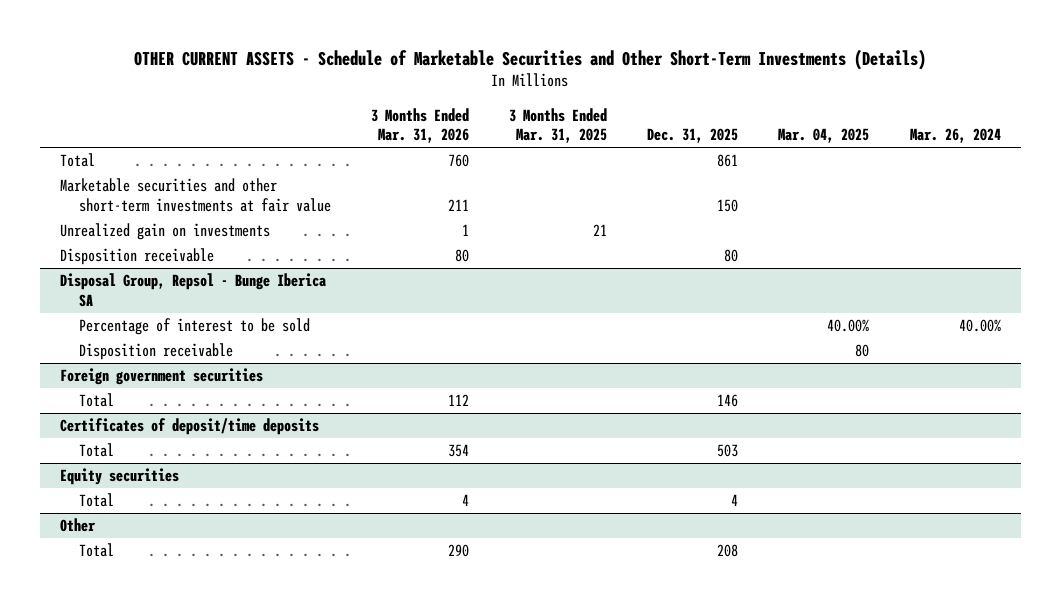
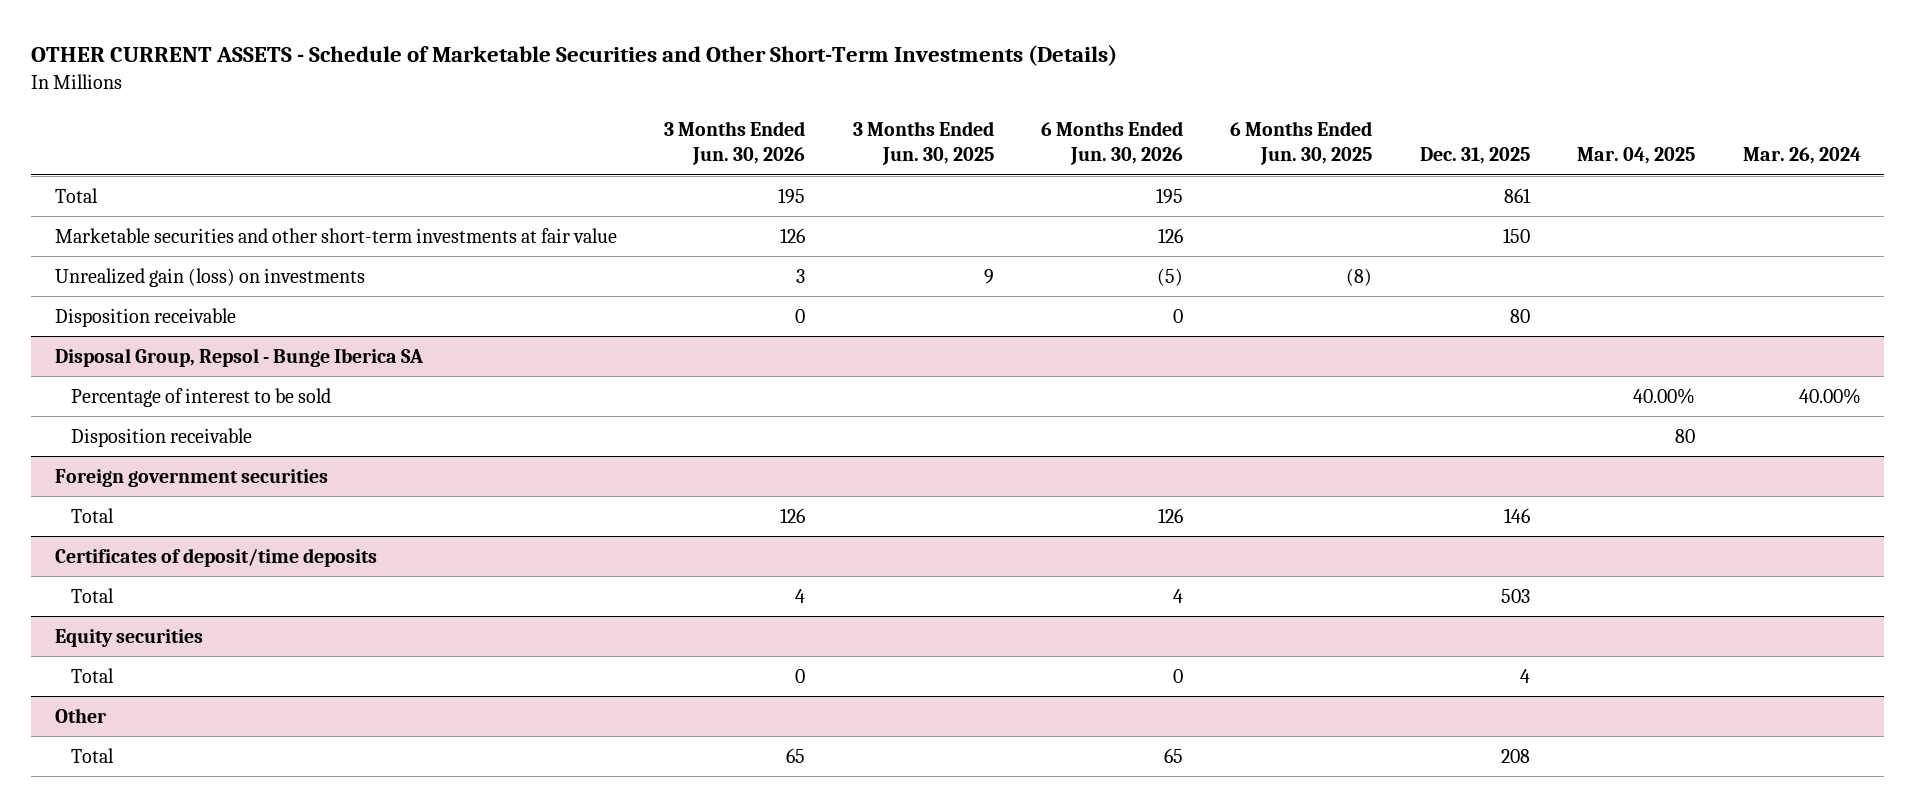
[370,107,469,144] 3 Months Ended Mar. 31, 2026 -> none
[509,107,608,144] 3 Months Ended Mar. 31, 2025 -> none
none -> [664,120,806,166] 3 Months Ended Jun. 30, 2026
none -> [852,120,994,166] 3 Months Ended Jun. 30, 2025
none -> [1041,120,1184,166] 6 Months Ended Jun. 30, 2026
none -> [1230,120,1373,166] 6 Months Ended Jun. 30, 2025
[60,223,271,241] Unrealized gain on investments -> [54,267,365,287] Unrealized gain (loss) on investments

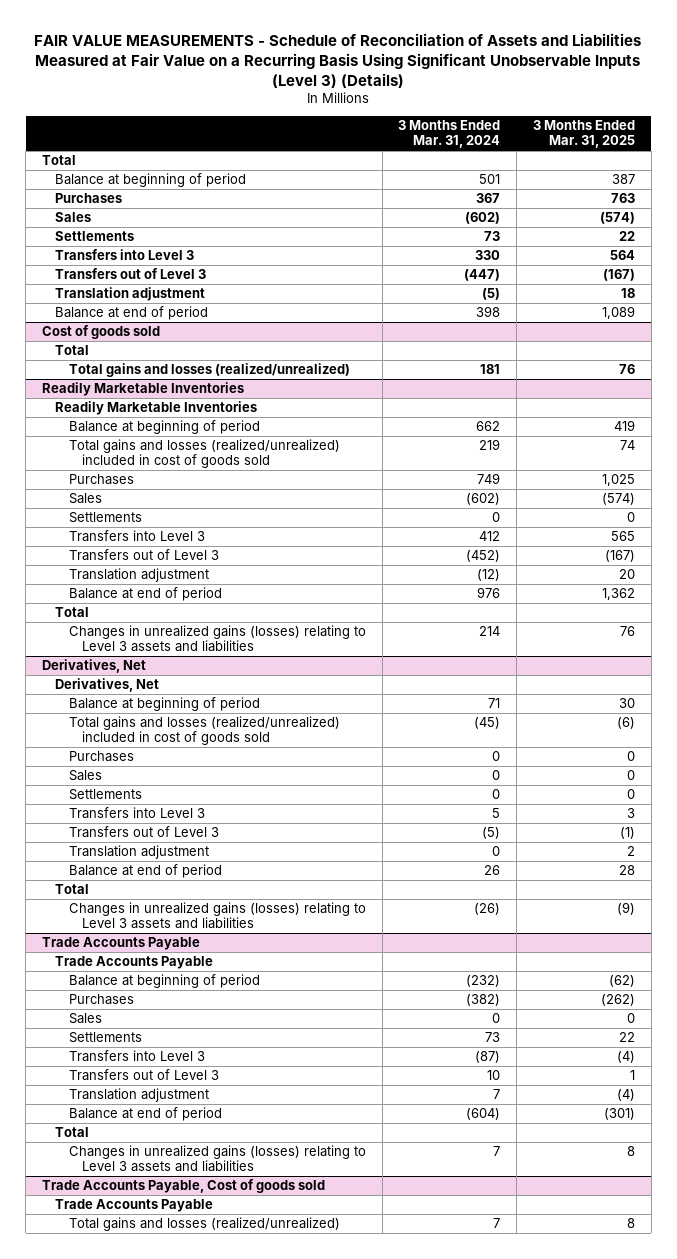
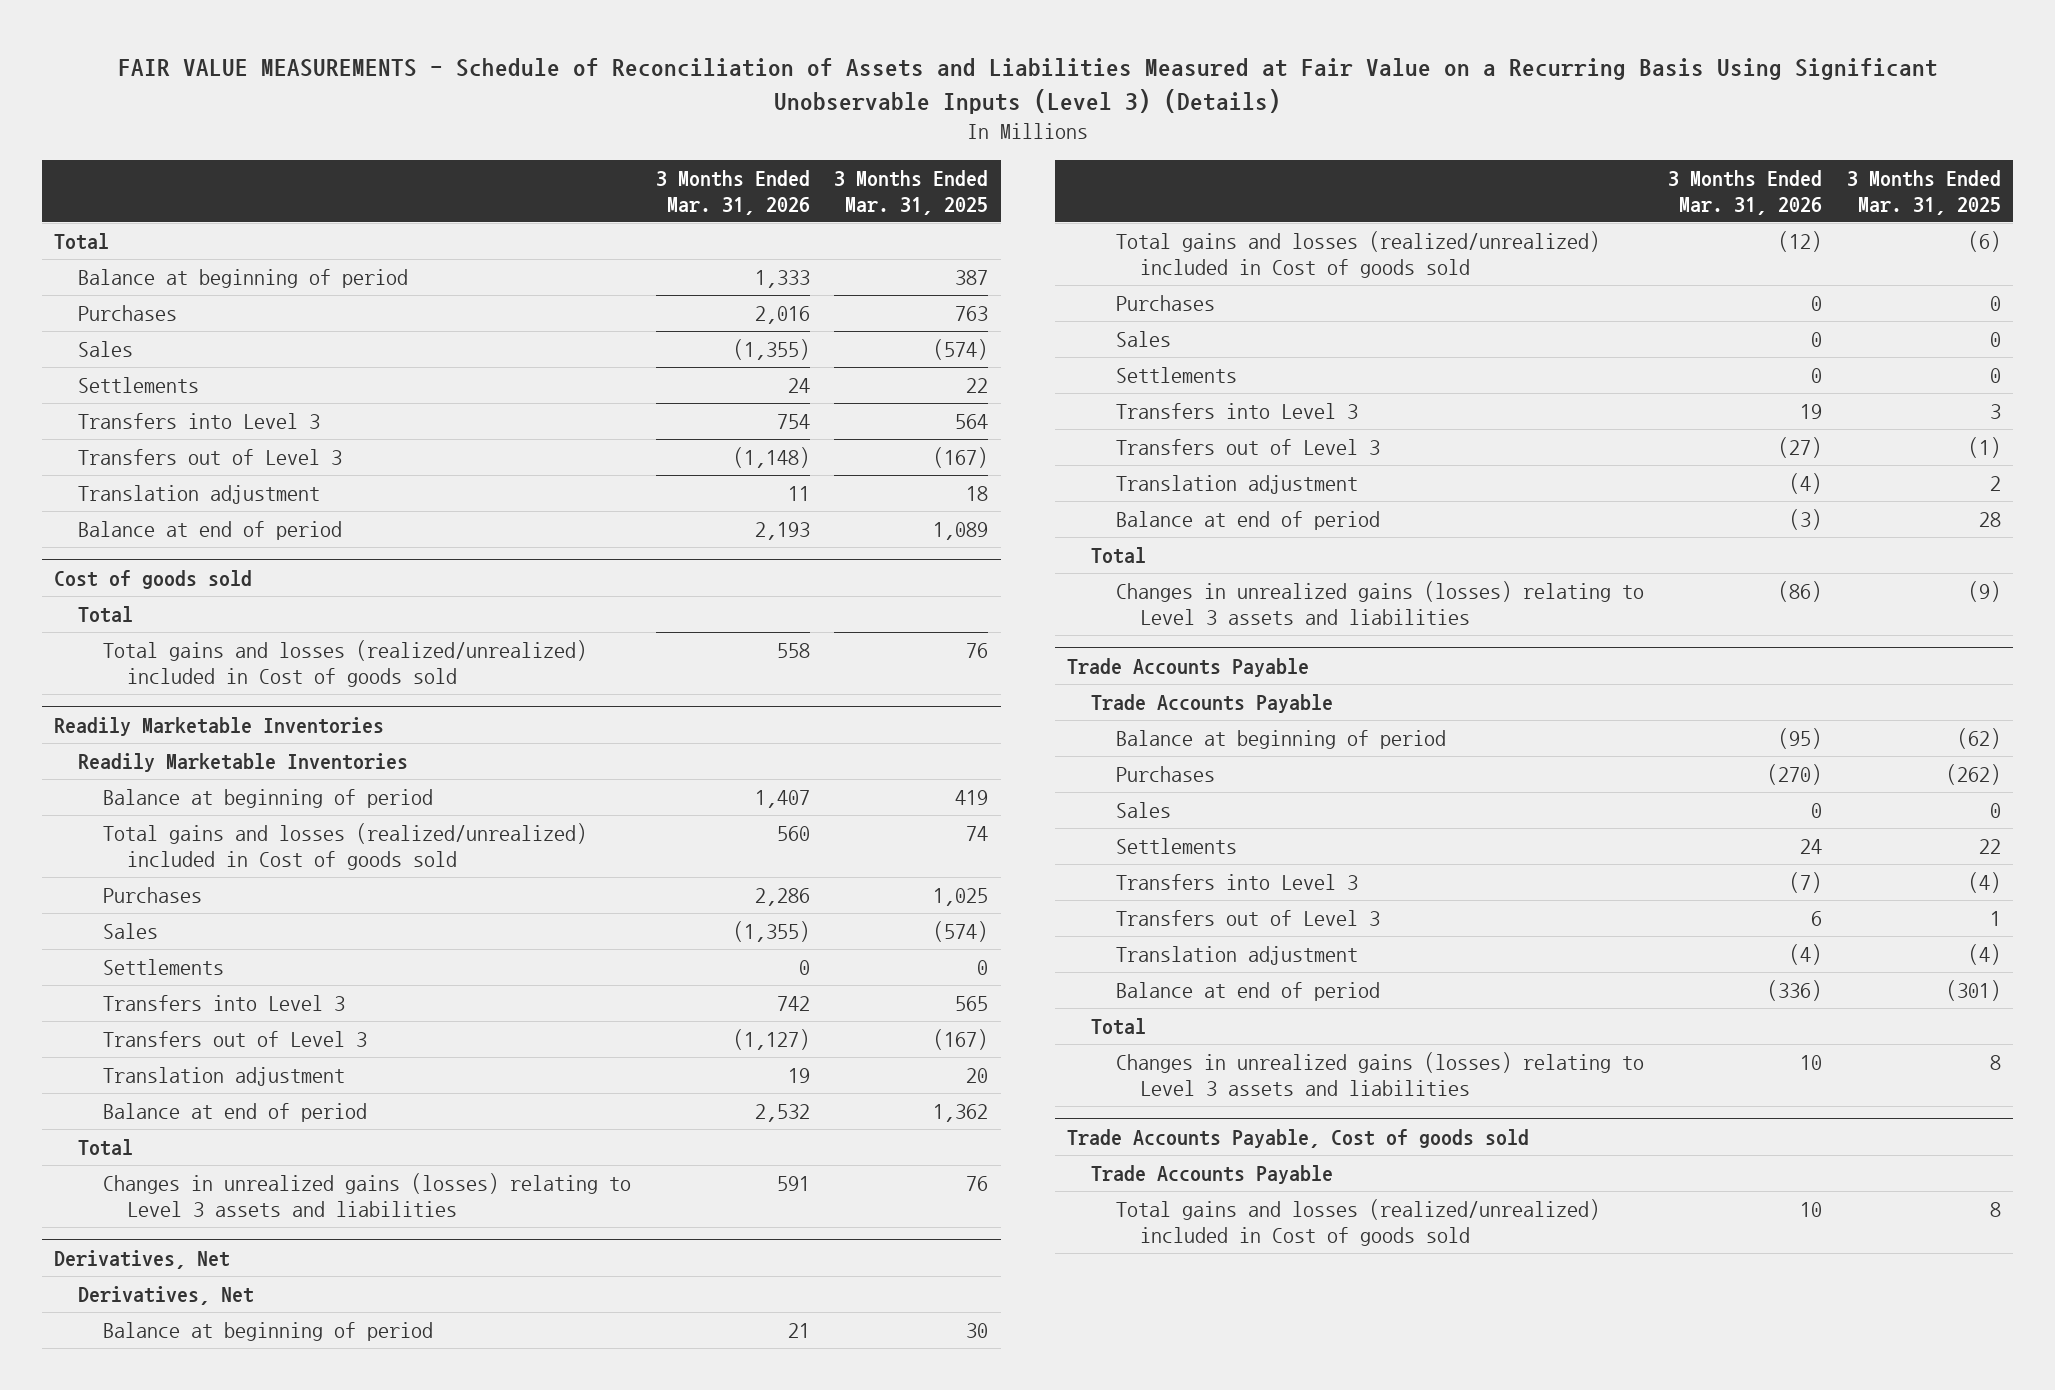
[398,120,501,149] 3 Months Ended Mar. 31, 2024 -> none
none -> [655,169,810,215] 3 Months Ended Mar. 31, 2026
[68,363,350,378] Total gains and losses (realized/unrealized) -> [102,639,587,687] Total gains and losses (realized/unrealized) included in Cost of goods sold
[68,439,340,469] Total gains and losses (realized/unrealized) included in cost of goods sold -> [102,822,587,870] Total gains and losses (realized/unrealized) included in Cost of goods sold
[68,716,340,746] Total gains and losses (realized/unrealized) included in cost of goods sold -> [1115,230,1600,278] Total gains and losses (realized/unrealized) included in Cost of goods sold
[68,1217,340,1232] Total gains and losses (realized/unrealized) -> [1115,1198,1600,1246] Total gains and losses (realized/unrealized) included in Cost of goods sold

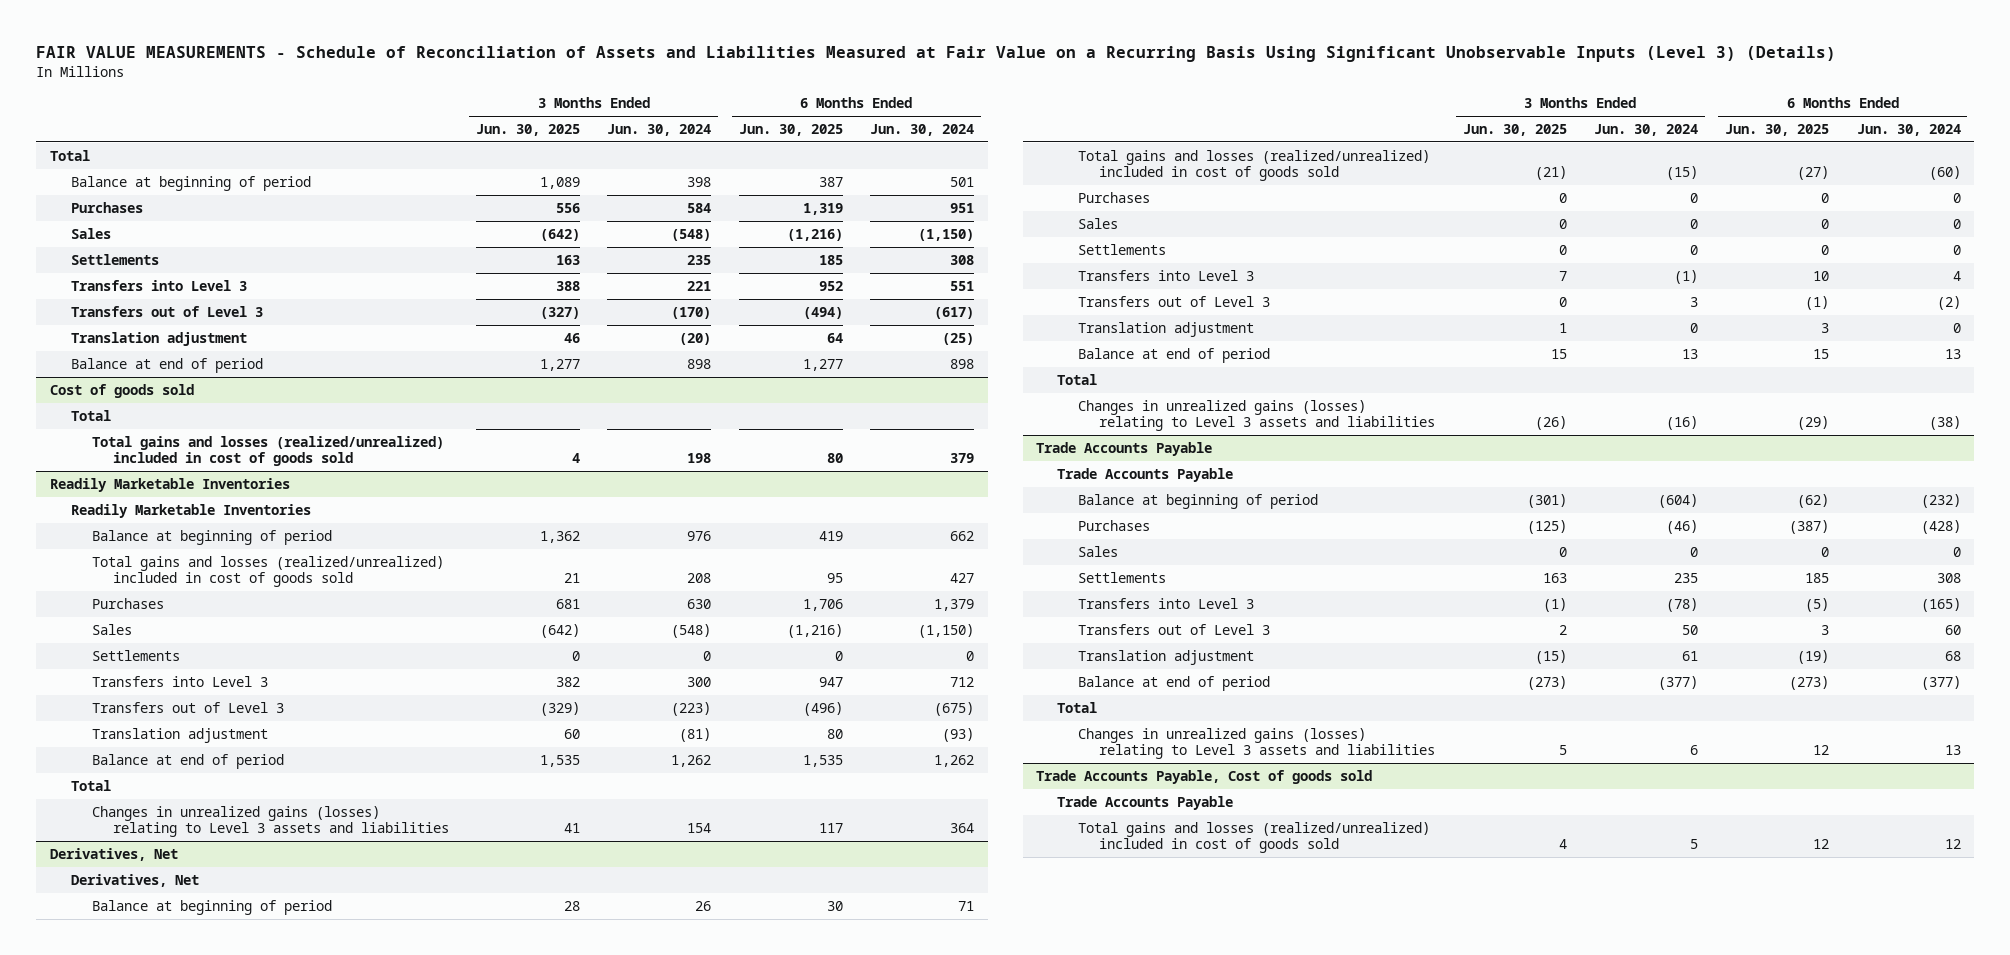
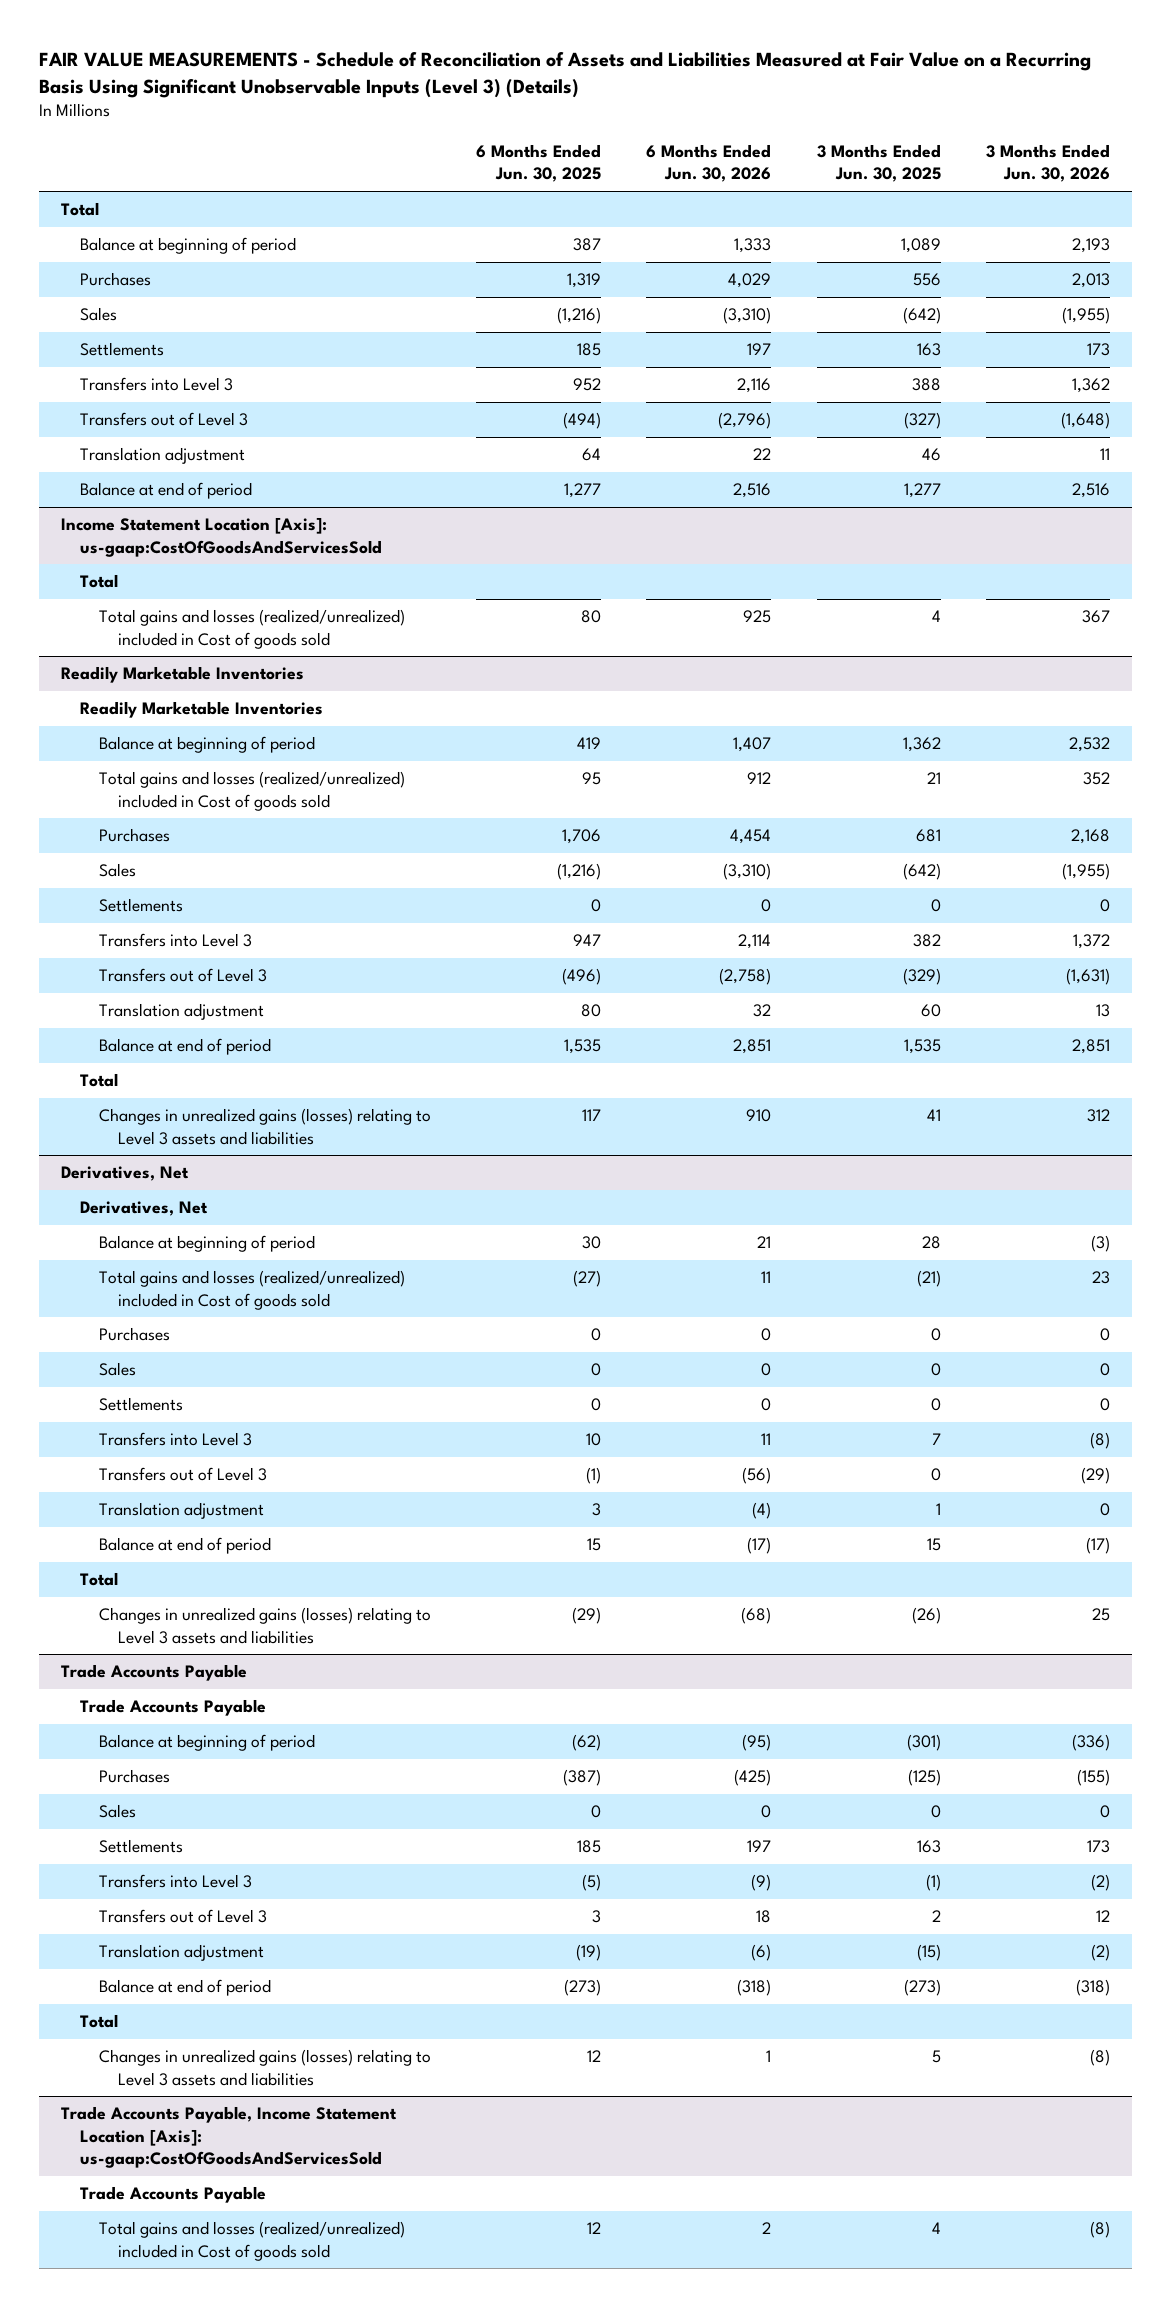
[607,123,712,136] Jun. 30, 2024 -> none
[870,123,975,136] Jun. 30, 2024 -> none
none -> [646,144,772,183] 6 Months Ended Jun. 30, 2026
none -> [985,144,1110,183] 3 Months Ended Jun. 30, 2026
[49,383,194,398] Cost of goods sold -> none
none -> [61,517,383,557] Income Statement Location [Axis]: us-gaap:CostOfGoodsAndServicesSold
[91,435,444,467] Total gains and losses (realized/unrealized) included in cost of goods sold -> [98,609,405,649] Total gains and losses (realized/unrealized) included in Cost of goods sold
[91,555,444,588] Total gains and losses (realized/unrealized) included in cost of goods sold -> [98,771,405,811] Total gains and losses (realized/unrealized) included in Cost of goods sold
[1078,149,1431,182] Total gains and losses (realized/unrealized) included in cost of goods sold -> [98,1270,405,1310] Total gains and losses (realized/unrealized) included in Cost of goods sold
[1036,769,1373,784] Trade Accounts Payable, Cost of goods sold -> none
none -> [61,2106,398,2168] Trade Accounts Payable, Income Statement Location [Axis]: us-gaap:CostOfGoodsAndServicesSold
[1078,821,1431,854] Total gains and losses (realized/unrealized) included in cost of goods sold -> [98,2221,405,2261] Total gains and losses (realized/unrealized) included in Cost of goods sold

